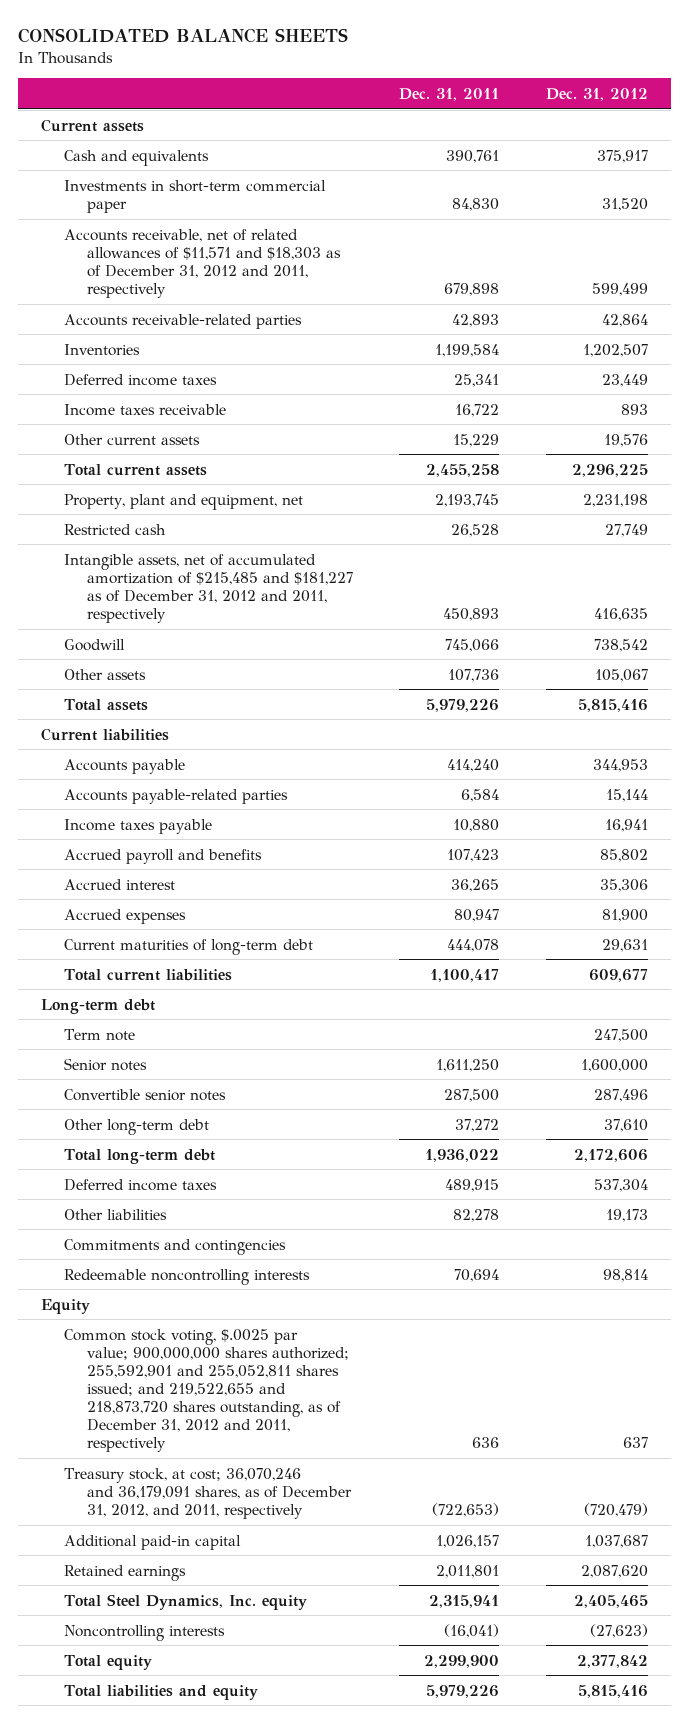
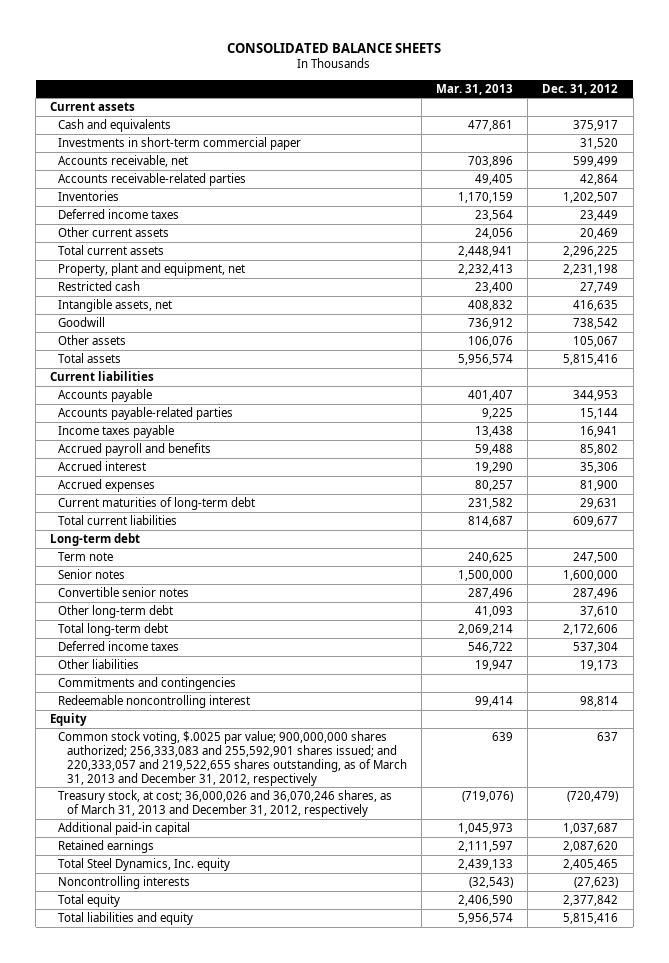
[399,87,500,101] Dec. 31, 2011 -> none
none -> [436,83,514,95] Mar. 31, 2013
[64,228,342,298] Accounts receivable, net of related allowances of $11,571 and $18,303 as of December 31, 2012 and 2011, respectively -> [58,154,189,167] Accounts receivable, net
[64,403,227,416] Income taxes receivable -> none
[603,433,648,447] 19,576 -> [580,227,619,239] 20,469
[64,553,354,623] Intangible assets, net of accumulated amortization of $215,485 and $181,227 as of December 31, 2012 and 2011, respectively -> [58,298,173,312] Intangible assets, net
[64,1268,311,1285] Redeemable noncontrolling interests -> [58,694,251,708] Redeemable noncontrolling interest
[64,1328,350,1453] Common stock voting, $.0025 par value; 900,000,000 shares authorized; 255,592,901 and 255,052,811 shares issued; and 219,522,655 and 218,873,720 shares outstanding, as of December 31, 2012 and 2011, respectively -> [58,730,407,786] Common stock voting, $.0025 par value; 900,000,000 shares authorized; 256,333,083 and 255,592,901 shares issued; and 220,333,057 and 219,522,655 shares outstanding, as of March 31, 2013 and December 31, 2012, respectively
[64,1467,353,1519] Treasury stock, at cost; 36,070,246 and 36,179,091 shares, as of December 31, 2012, and 2011, respectively -> [58,789,393,817] Treasury stock, at cost; 36,000,026 and 36,070,246 shares, as of March 31, 2013 and December 31, 2012, respectively

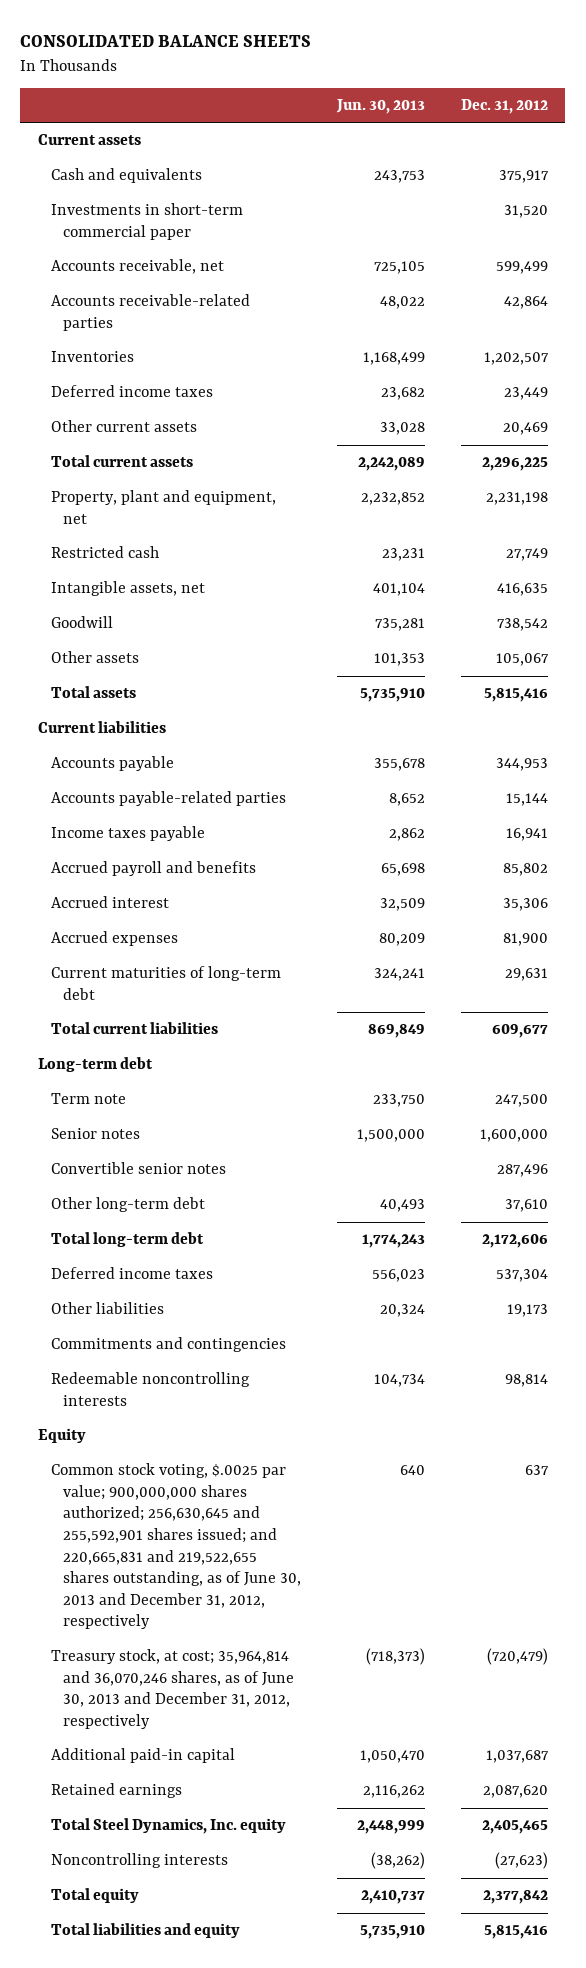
[436,83,514,95] Mar. 31, 2013 -> none
none -> [335,99,425,115] Jun. 30, 2013
[58,694,251,708] Redeemable noncontrolling interest -> [50,1372,250,1406] Redeemable noncontrolling interests
[58,730,407,786] Common stock voting, $.0025 par value; 900,000,000 shares authorized; 256,333,083 and 255,592,901 shares issued; and 220,333,057 and 219,522,655 shares outstanding, as of March 31, 2013 and December 31, 2012, respectively -> [50,1463,301,1630] Common stock voting, $.0025 par value; 900,000,000 shares authorized; 256,630,645 and 255,592,901 shares issued; and 220,665,831 and 219,522,655 shares outstanding, as of June 30, 2013 and December 31, 2012, respectively
[58,789,393,817] Treasury stock, at cost; 36,000,026 and 36,070,246 shares, as of March 31, 2013 and December 31, 2012, respectively -> [50,1649,294,1730] Treasury stock, at cost; 35,964,814 and 36,070,246 shares, as of June 30, 2013 and December 31, 2012, respectively

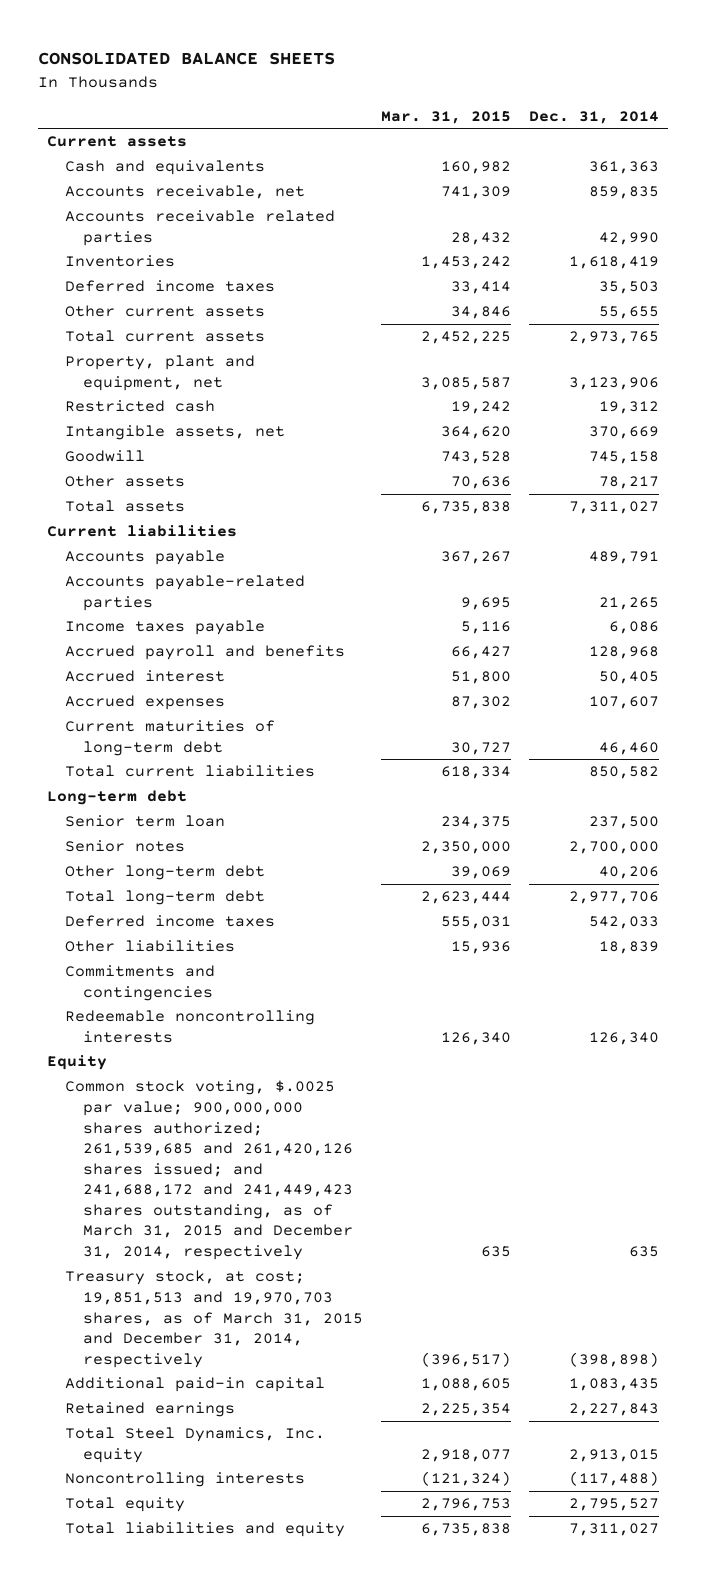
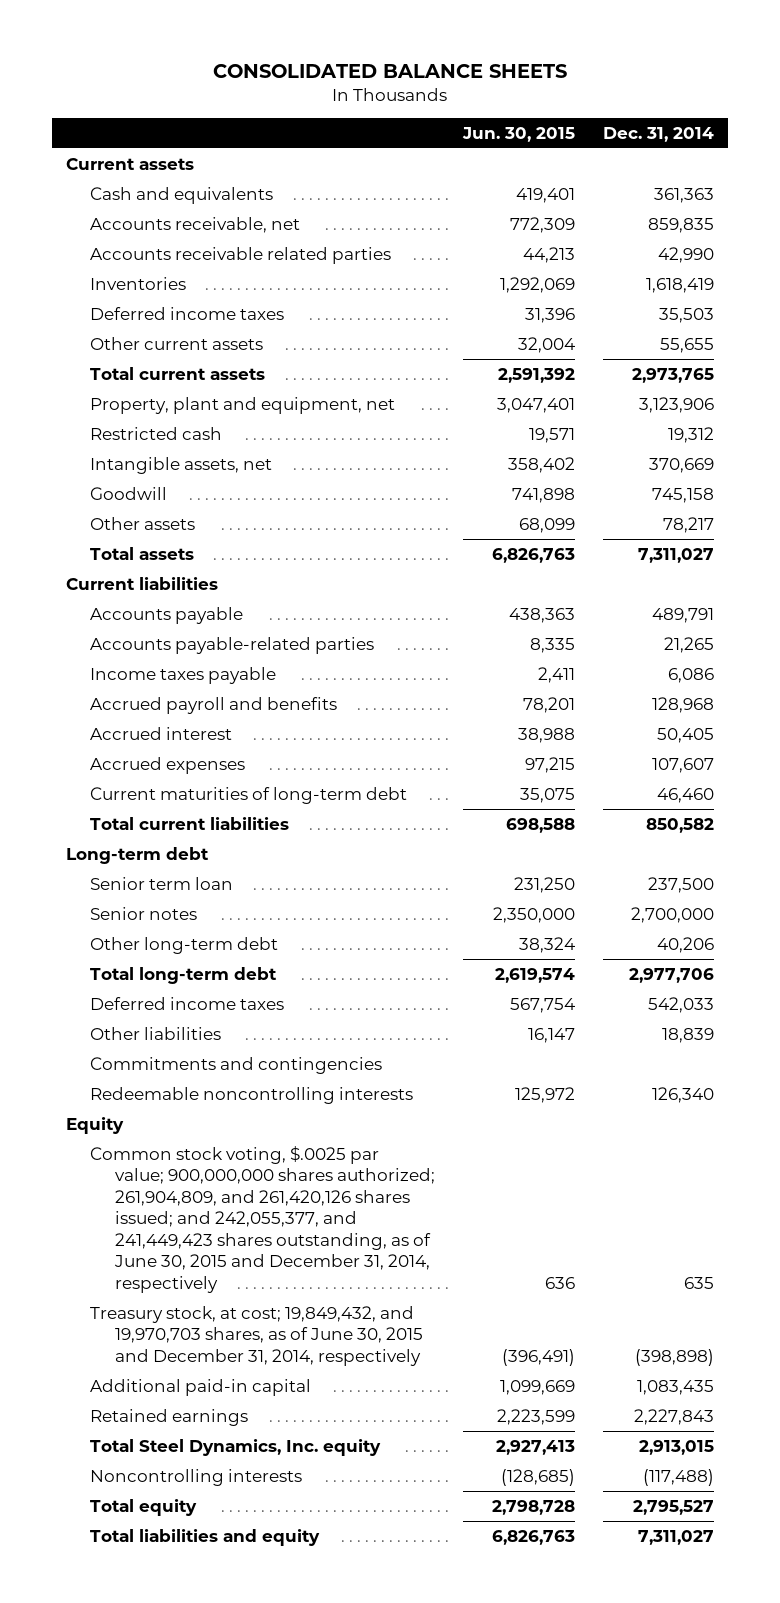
[380,110,511,124] Mar. 31, 2015 -> none
none -> [462,126,576,142] Jun. 30, 2015
[65,1080,354,1261] Common stock voting, $.0025 par value; 900,000,000 shares authorized; 261,539,685 and 261,420,126 shares issued; and 241,688,172 and 241,449,423 shares outstanding, as of March 31, 2015 and December 31, 2014, respectively -> [90,1145,436,1293] Common stock voting, $.0025 par value; 900,000,000 shares authorized; 261,904,809, and 261,420,126 shares issued; and 242,055,377, and 241,449,423 shares outstanding, as of June 30, 2015 and December 31, 2014, respectively
[65,1270,364,1368] Treasury stock, at cost; 19,851,513 and 19,970,703 shares, as of March 31, 2015 and December 31, 2014, respectively -> [90,1305,424,1366] Treasury stock, at cost; 19,849,432, and 19,970,703 shares, as of June 30, 2015 and December 31, 2014, respectively

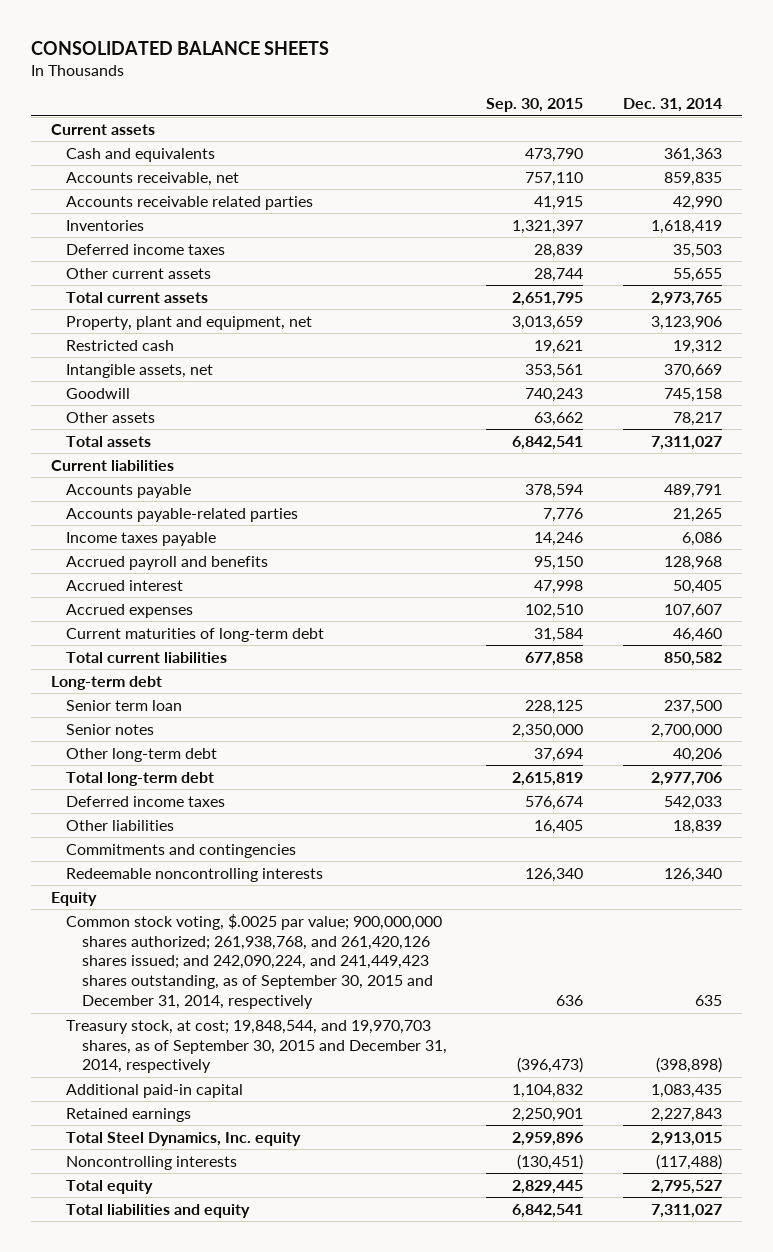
[462,126,576,142] Jun. 30, 2015 -> none
none -> [486,98,584,113] Sep. 30, 2015
[90,1145,436,1293] Common stock voting, $.0025 par value; 900,000,000 shares authorized; 261,904,809, and 261,420,126 shares issued; and 242,055,377, and 241,449,423 shares outstanding, as of June 30, 2015 and December 31, 2014, respectively -> [66,913,443,1010] Common stock voting, $.0025 par value; 900,000,000 shares authorized; 261,938,768, and 261,420,126 shares issued; and 242,090,224, and 241,449,423 shares outstanding, as of September 30, 2015 and December 31, 2014, respectively
[90,1305,424,1366] Treasury stock, at cost; 19,849,432, and 19,970,703 shares, as of June 30, 2015 and December 31, 2014, respectively -> [66,1019,447,1074] Treasury stock, at cost; 19,848,544, and 19,970,703 shares, as of September 30, 2015 and December 31, 2014, respectively

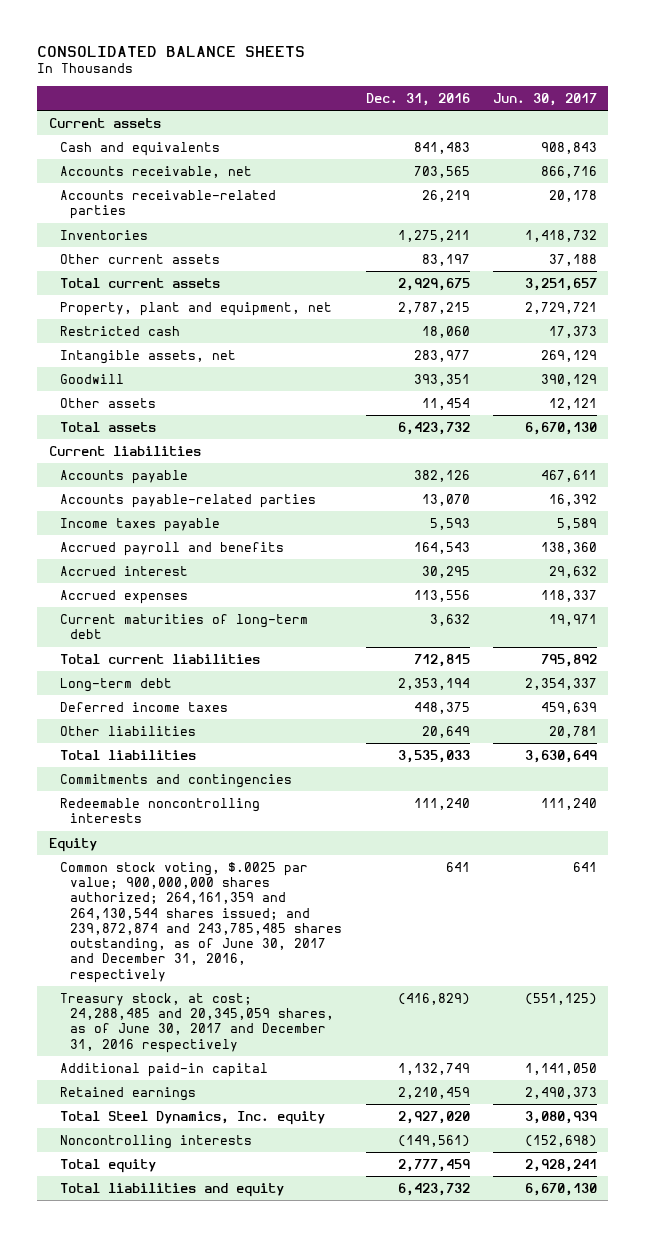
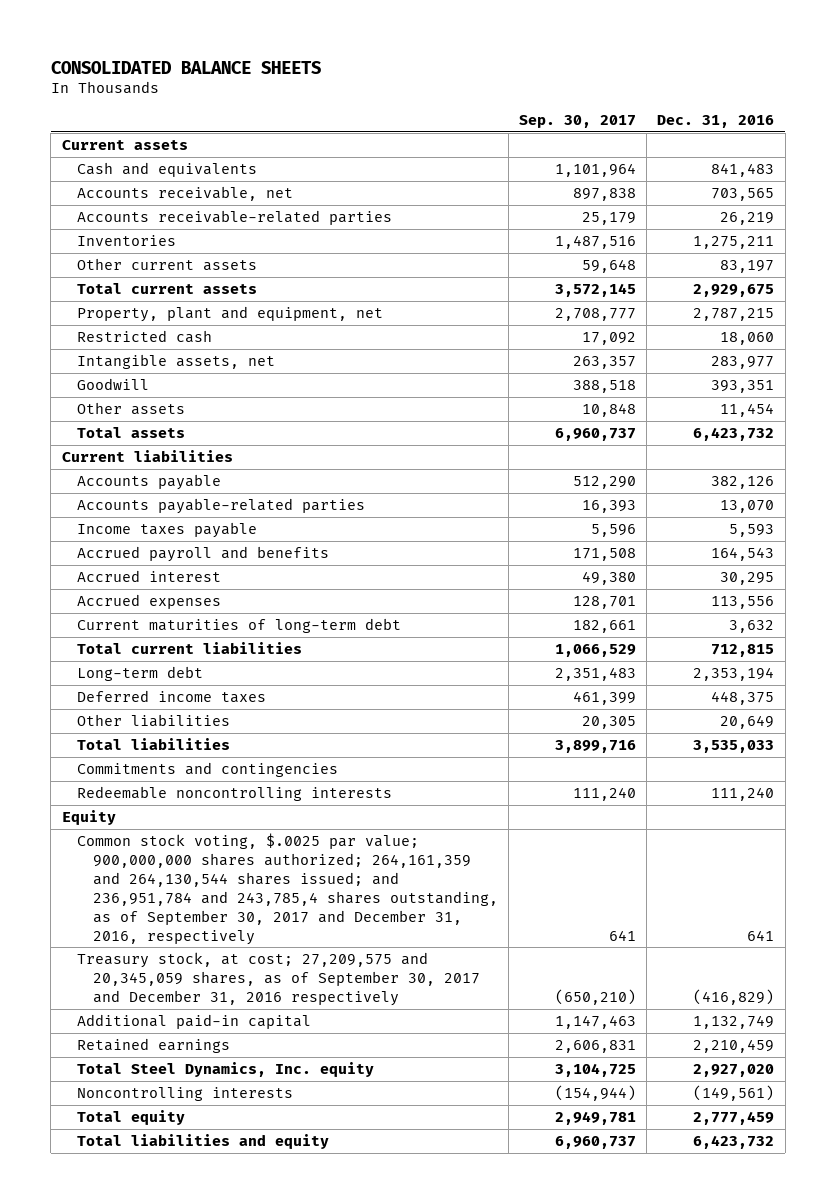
[492,92,597,106] Jun. 30, 2017 -> none
none -> [518,115,636,129] Sep. 30, 2017
[59,861,343,983] Common stock voting, $.0025 par value; 900,000,000 shares authorized; 264,161,359 and 264,130,544 shares issued; and 239,872,874 and 243,785,485 shares outstanding, as of June 30, 2017 and December 31, 2016, respectively -> [77,832,498,945] Common stock voting, $.0025 par value; 900,000,000 shares authorized; 264,161,359 and 264,130,544 shares issued; and 236,951,784 and 243,785,4 shares outstanding, as of September 30, 2017 and December 31, 2016, respectively
[59,992,335,1053] Treasury stock, at cost; 24,288,485 and 20,345,059 shares, as of June 30, 2017 and December 31, 2016 respectively -> [77,951,480,1006] Treasury stock, at cost; 27,209,575 and 20,345,059 shares, as of September 30, 2017 and December 31, 2016 respectively

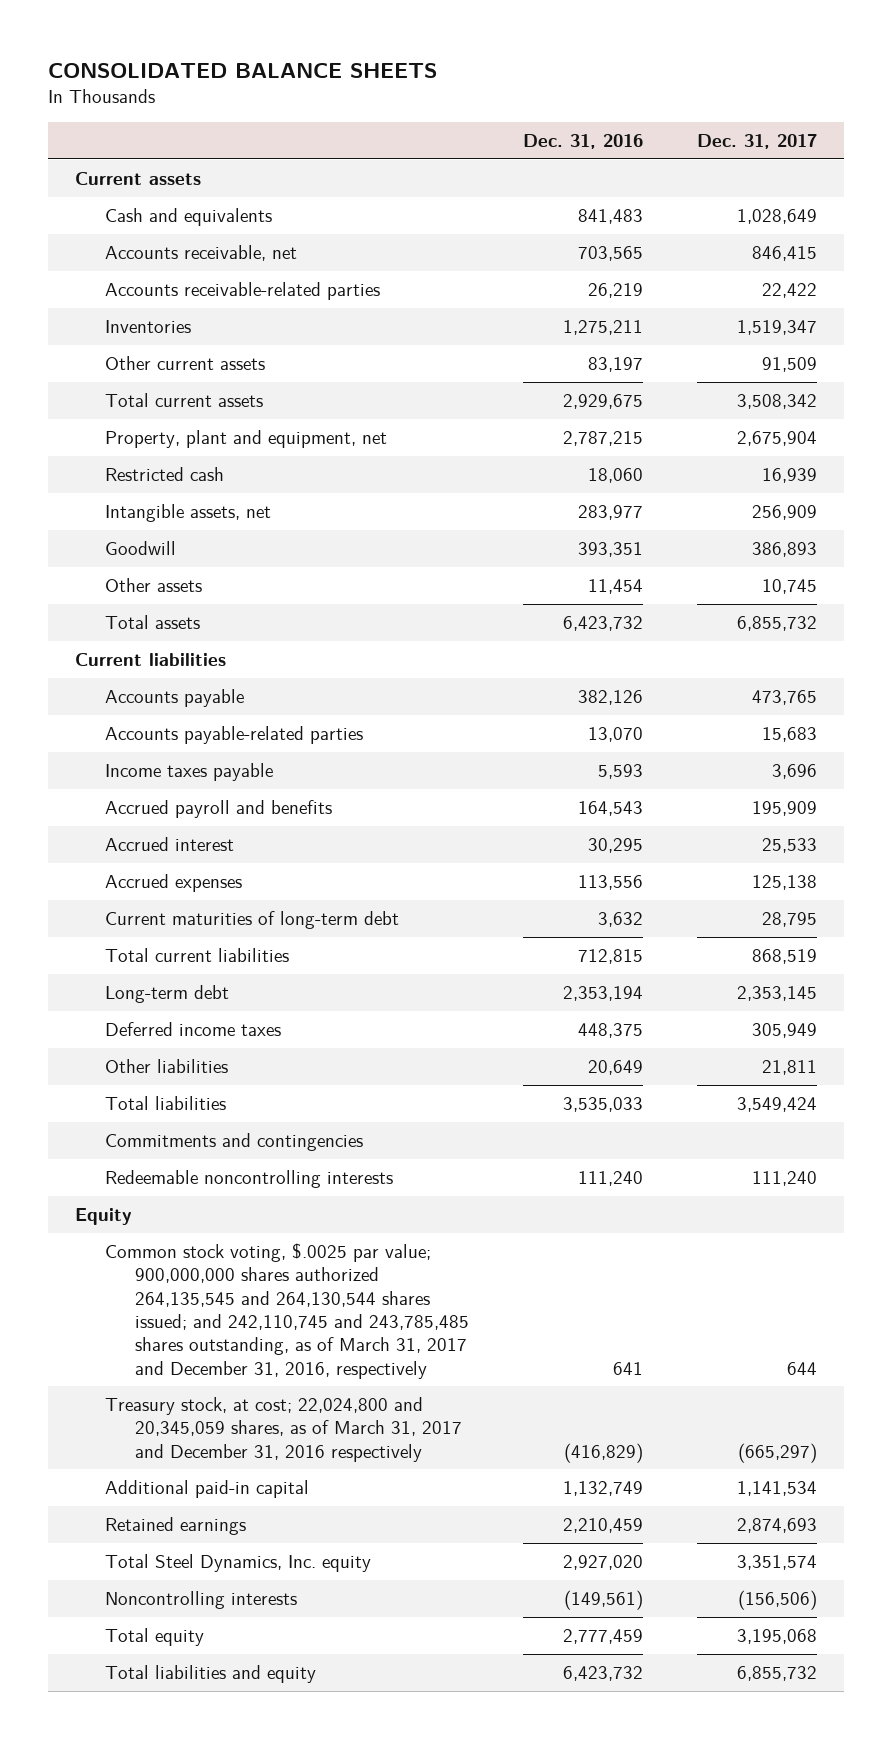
[518,115,636,129] Sep. 30, 2017 -> none
none -> [696,134,817,150] Dec. 31, 2017
[77,832,498,945] Common stock voting, $.0025 par value; 900,000,000 shares authorized; 264,161,359 and 264,130,544 shares issued; and 236,951,784 and 243,785,4 shares outstanding, as of September 30, 2017 and December 31, 2016, respectively -> [105,1243,470,1379] Common stock voting, $.0025 par value; 900,000,000 shares authorized 264,135,545 and 264,130,544 shares issued; and 242,110,745 and 243,785,485 shares outstanding, as of March 31, 2017 and December 31, 2016, respectively
[77,951,480,1006] Treasury stock, at cost; 27,209,575 and 20,345,059 shares, as of September 30, 2017 and December 31, 2016 respectively -> [105,1397,463,1462] Treasury stock, at cost; 22,024,800 and 20,345,059 shares, as of March 31, 2017 and December 31, 2016 respectively

